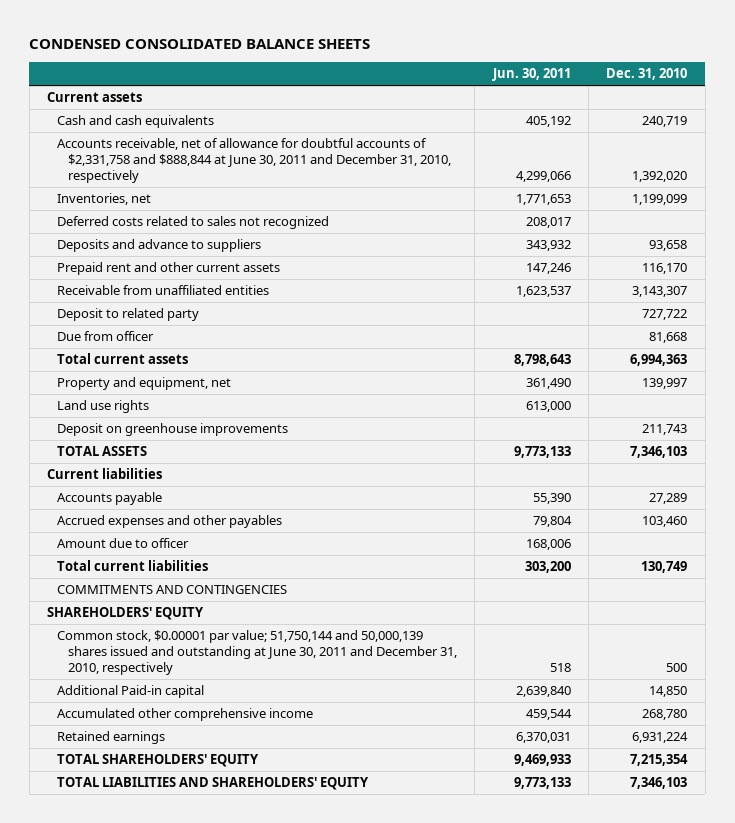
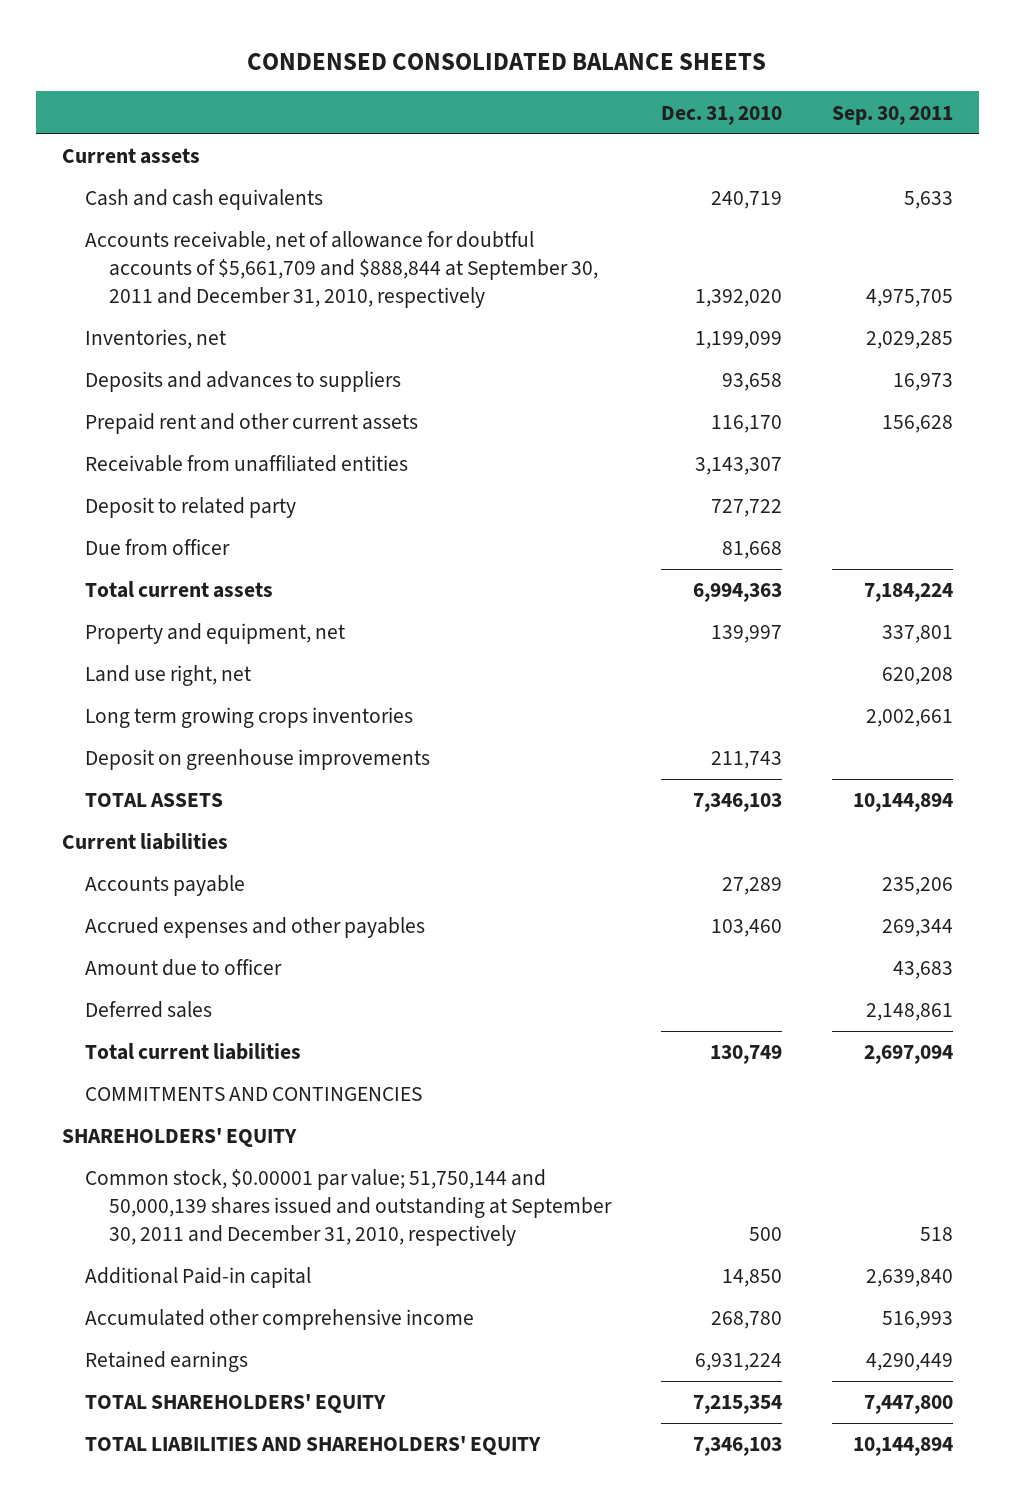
[491,68,571,82] Jun. 30, 2011 -> none
none -> [832,105,954,125] Sep. 30, 2011
[57,138,451,184] Accounts receivable, net of allowance for doubtful accounts of $2,331,758 and $888,844 at June 30, 2011 and December 31, 2010, respectively -> [85,231,599,308] Accounts receivable, net of allowance for doubtful accounts of $5,661,709 and $888,844 at September 30, 2011 and December 31, 2010, respectively
[57,216,330,230] Deferred costs related to sales not recognized -> none
[57,239,262,253] Deposits and advance to suppliers -> [85,371,402,393] Deposits and advances to suppliers
[57,400,150,414] Land use rights -> [85,665,252,687] Land use right, net
none -> [85,707,414,729] Long term growing crops inventories
none -> [85,1001,213,1019] Deferred sales
[57,630,457,676] Common stock, $0.00001 par value; 51,750,144 and 50,000,139 shares issued and outstanding at June 30, 2011 and December 31, 2010, respectively -> [85,1169,613,1246] Common stock, $0.00001 par value; 51,750,144 and 50,000,139 shares issued and outstanding at September 30, 2011 and December 31, 2010, respectively

